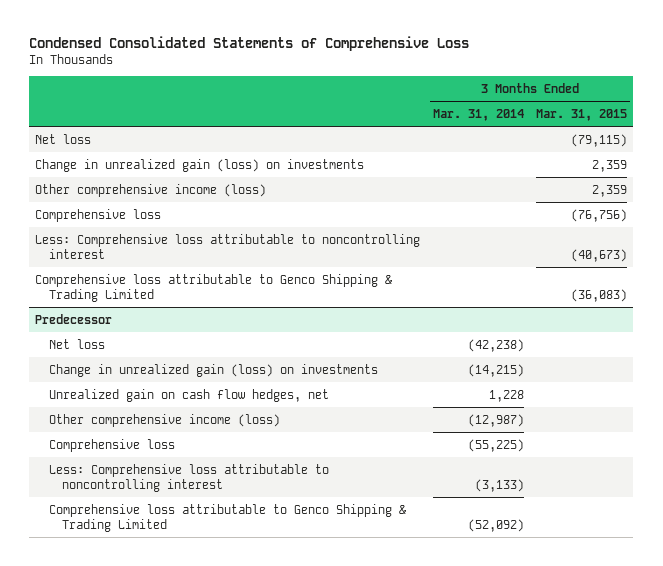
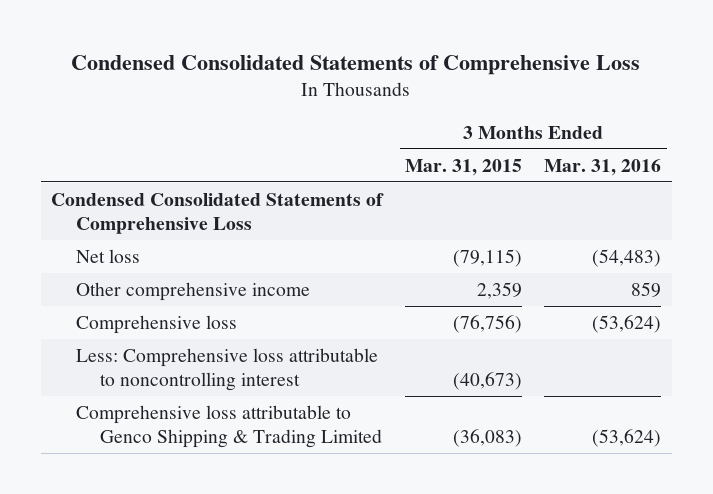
[432,108,524,121] Mar. 31, 2014 -> none
none -> [544,158,662,176] Mar. 31, 2016
none -> [51,192,385,234] Condensed Consolidated Statements of Comprehensive Loss
[35,158,365,172] Change in unrealized gain (loss) on investments -> none
[35,183,267,197] Other comprehensive income (loss) -> [75,281,310,301] Other comprehensive income
[35,313,113,324] Predecessor -> none
[48,338,105,349] Net loss -> none
[48,363,378,377] Change in unrealized gain (loss) on investments -> none
[48,388,329,402] Unrealized gain on cash flow hedges, net -> none
[48,413,280,427] Other comprehensive income (loss) -> none
[48,438,175,452] Comprehensive loss -> none
[48,463,329,492] Less: Comprehensive loss attributable to noncontrolling interest -> none
[48,503,406,532] Comprehensive loss attributable to Genco Shipping & Trading Limited -> none

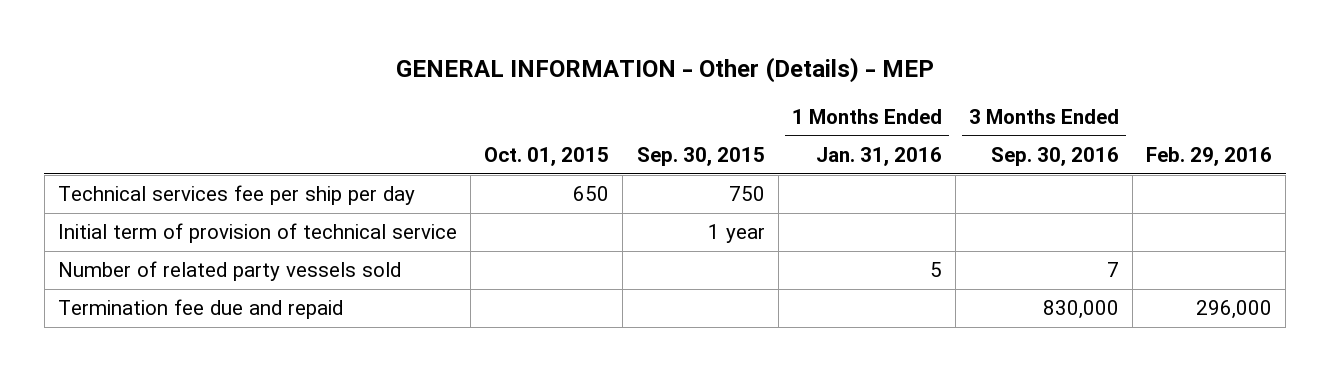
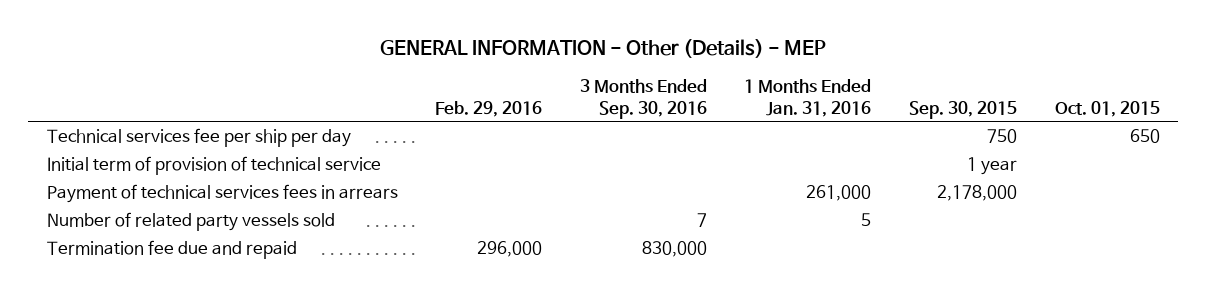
none -> [46,183,398,203] Payment of technical services fees in arrears

